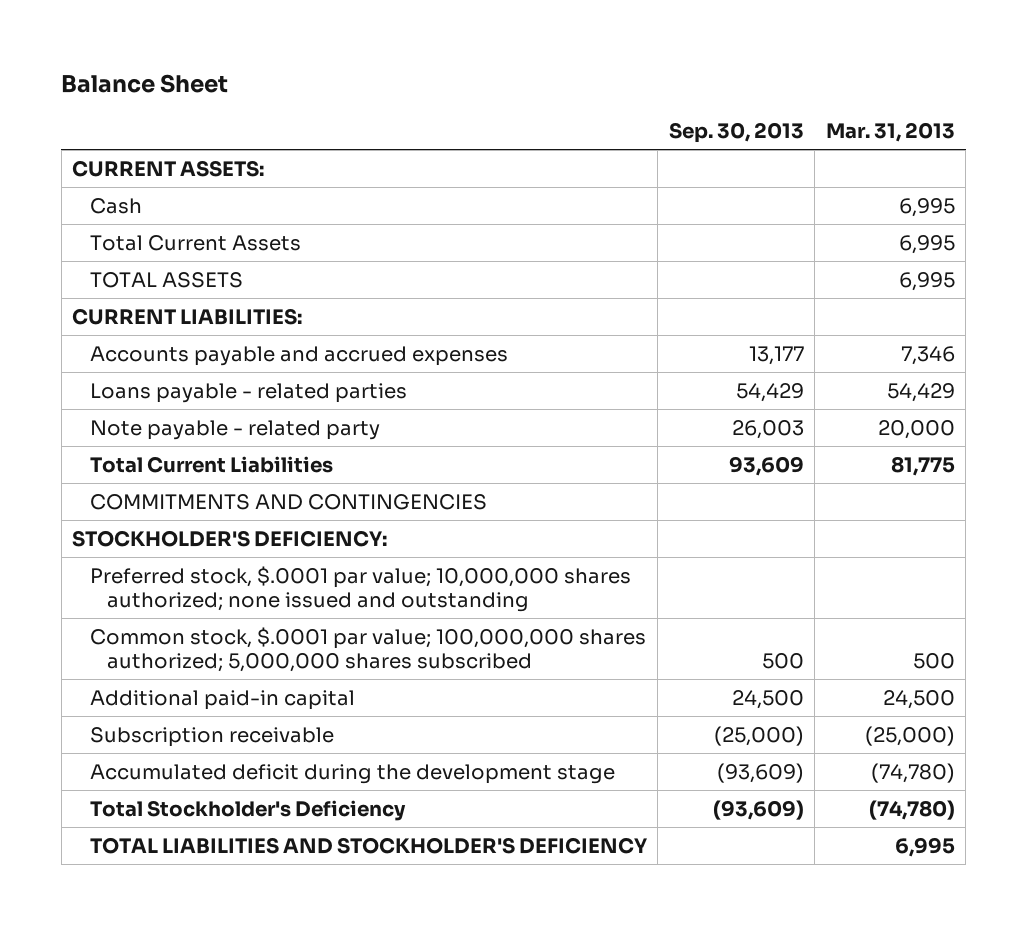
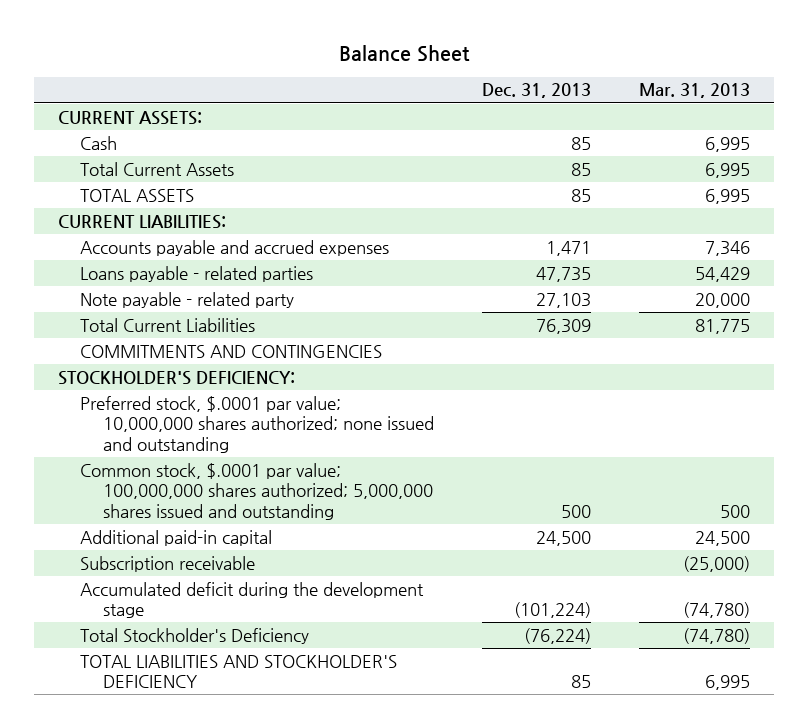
[668,122,804,144] Sep. 30, 2013 -> none
none -> [481,83,591,99] Dec. 31, 2013
[89,626,646,673] Common stock, $.0001 par value; 100,000,000 shares authorized; 5,000,000 shares subscribed -> [80,462,433,520] Common stock, $.0001 par value; 100,000,000 shares authorized; 5,000,000 shares issued and outstanding

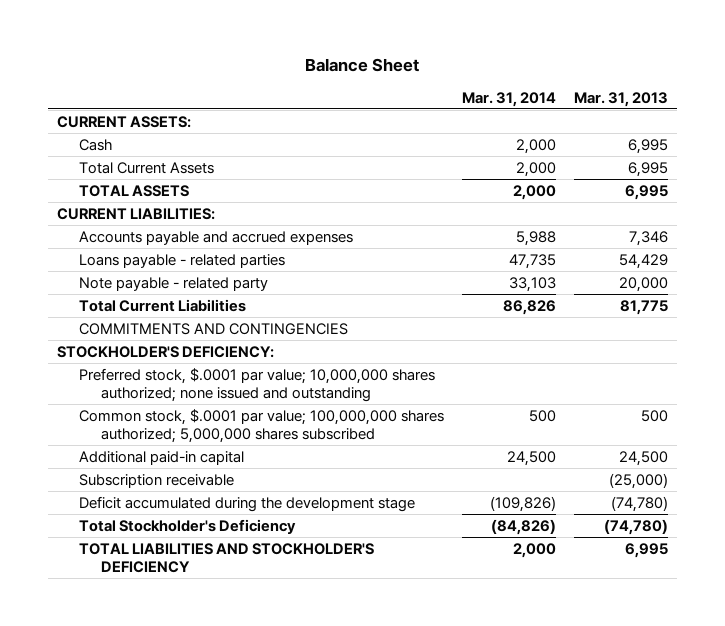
[481,83,591,99] Dec. 31, 2013 -> none
none -> [461,91,556,107] Mar. 31, 2014
[80,462,433,520] Common stock, $.0001 par value; 100,000,000 shares authorized; 5,000,000 shares issued and outstanding -> [78,408,444,443] Common stock, $.0001 par value; 100,000,000 shares authorized; 5,000,000 shares subscribed
[80,581,425,619] Accumulated deficit during the development stage -> [78,495,415,512] Deficit accumulated during the development stage

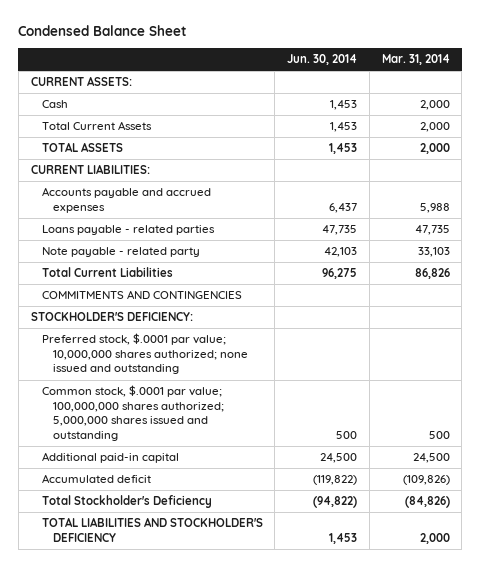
[305,58,420,73] Balance Sheet -> [18,25,188,37] Condensed Balance Sheet
[573,91,668,107] Mar. 31, 2013 -> none
none -> [287,54,358,66] Jun. 30, 2014
[78,408,444,443] Common stock, $.0001 par value; 100,000,000 shares authorized; 5,000,000 shares subscribed -> [41,385,224,441] Common stock, $.0001 par value; 100,000,000 shares authorized; 5,000,000 shares issued and outstanding
[78,473,234,488] Subscription receivable -> none
[78,495,415,512] Deficit accumulated during the development stage -> [41,474,151,484] Accumulated deficit

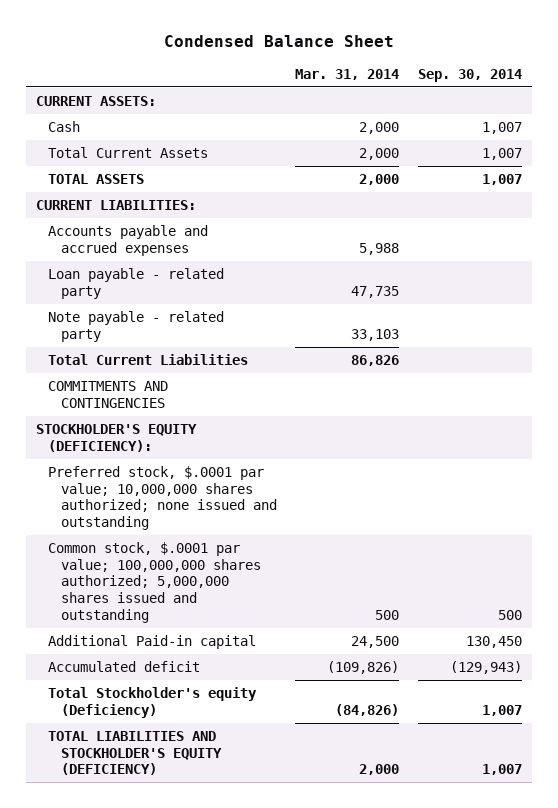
[287,54,358,66] Jun. 30, 2014 -> none
none -> [418,68,523,82] Sep. 30, 2014
[41,225,215,236] Loans payable - related parties -> [48,267,225,299] Loan payable - related party
[30,312,193,322] STOCKHOLDER'S DEFICIENCY: -> [35,423,197,452] STOCKHOLDER'S EQUITY (DEFICIENCY):
[41,452,179,464] Additional paid-in capital -> [48,634,257,649] Additional Paid-in capital
[41,495,212,509] Total Stockholder's Deficiency -> [48,686,258,718] Total Stockholder's equity (Deficiency)
[41,517,263,542] TOTAL LIABILITIES AND STOCKHOLDER'S DEFICIENCY -> [48,730,222,776] TOTAL LIABILITIES AND STOCKHOLDER'S EQUITY (DEFICIENCY)

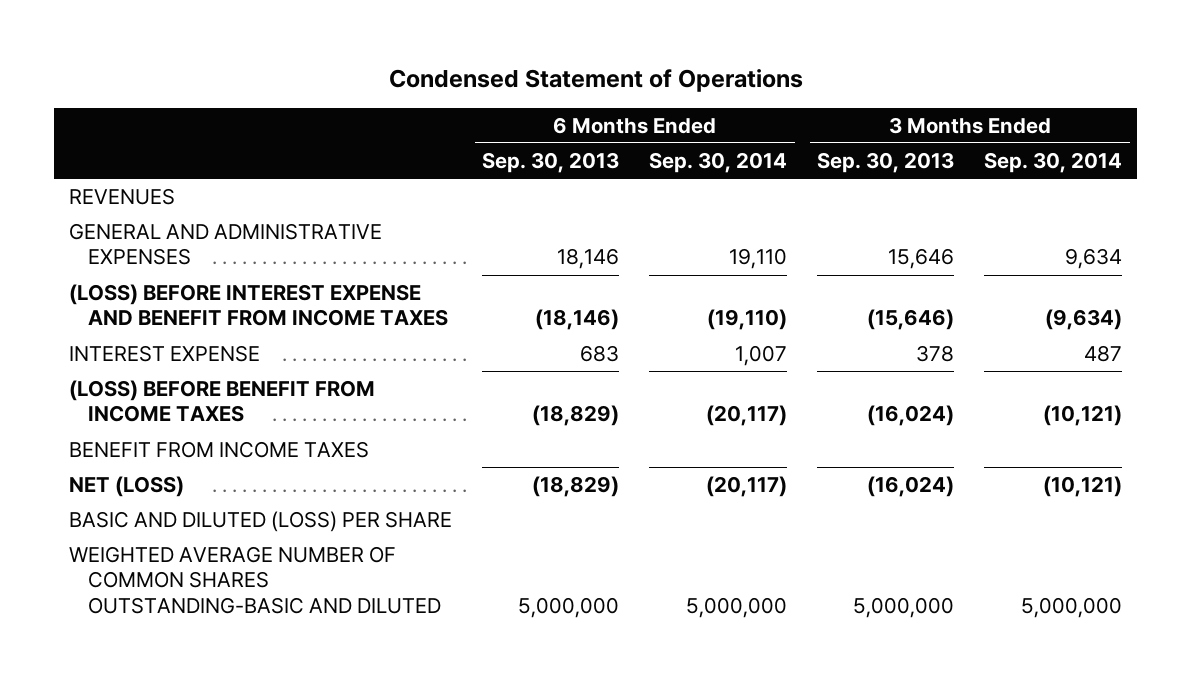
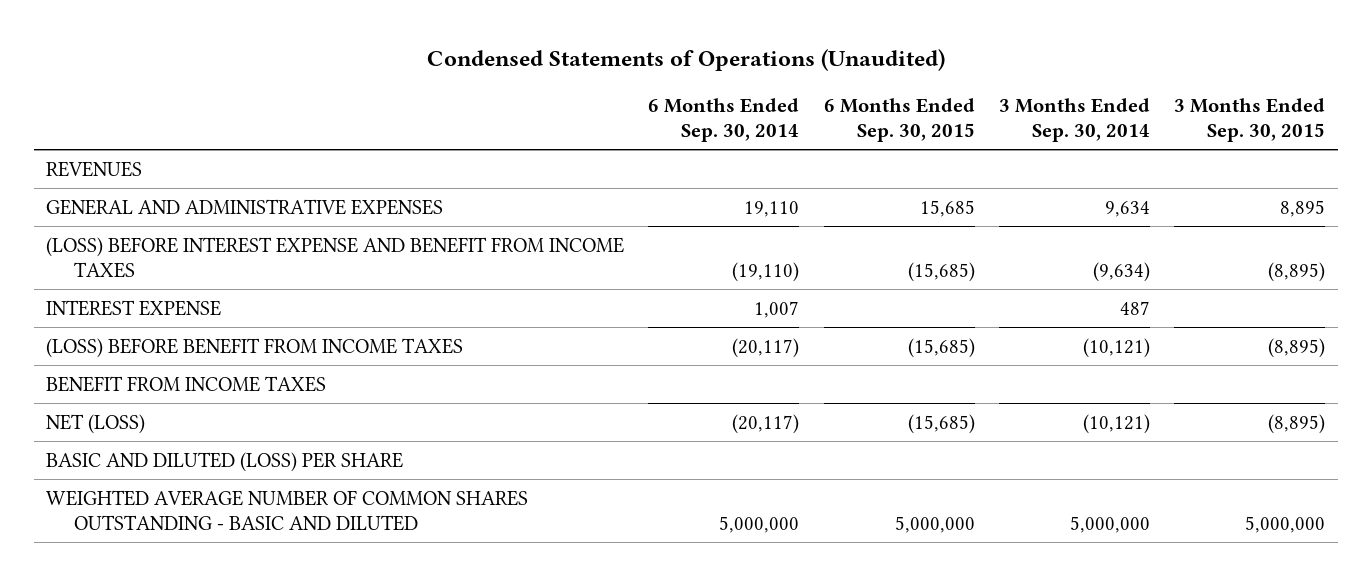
[388,68,803,92] Condensed Statement of Operations -> [426,49,945,72] Condensed Statements of Operations (Unaudited)
[482,152,620,174] Sep. 30, 2013 -> none
[817,152,955,174] Sep. 30, 2013 -> none
none -> [823,98,975,143] 6 Months Ended Sep. 30, 2015
none -> [1174,98,1326,143] 3 Months Ended Sep. 30, 2015
[68,546,441,614] WEIGHTED AVERAGE NUMBER OF COMMON SHARES OUTSTANDING-BASIC AND DILUTED -> [46,489,529,531] WEIGHTED AVERAGE NUMBER OF COMMON SHARES OUTSTANDING - BASIC AND DILUTED

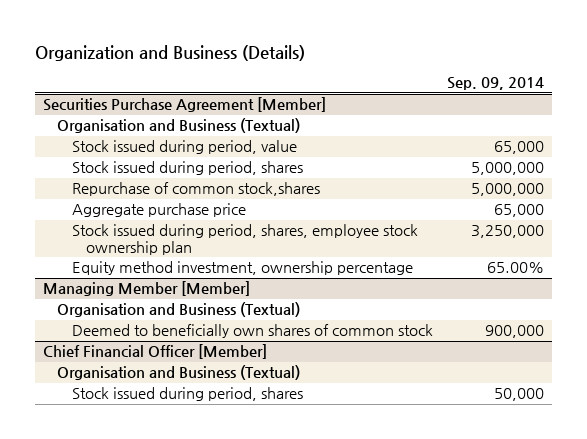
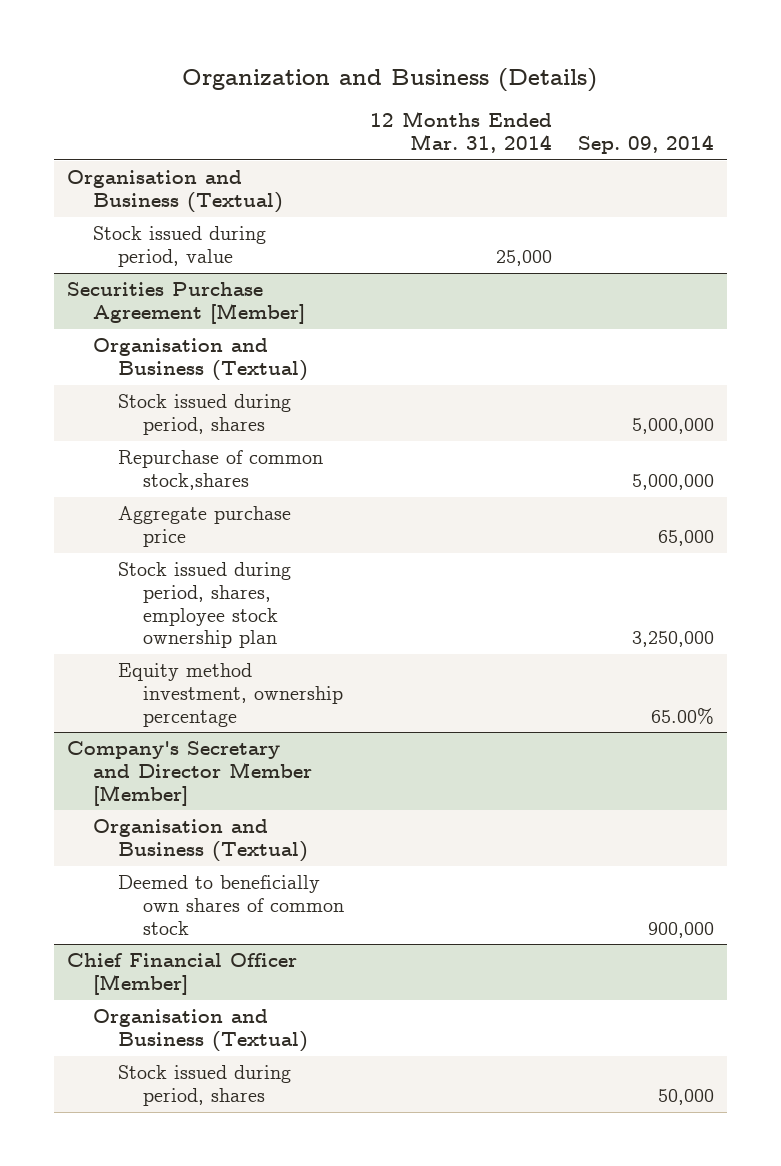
none -> [369,111,552,153] 12 Months Ended Mar. 31, 2014
none -> [67,170,283,213] Organisation and Business (Textual)
none -> [92,226,266,267] Stock issued during period, value
[71,140,297,155] Stock issued during period, value -> none
[42,281,250,297] Managing Member [Member] -> [67,741,312,806] Company's Secretary and Director Member [Member]

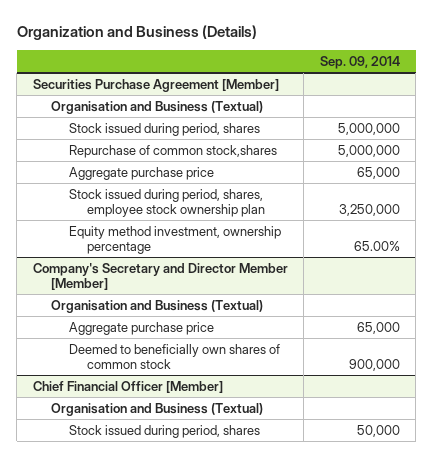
[369,111,552,153] 12 Months Ended Mar. 31, 2014 -> none
[67,170,283,213] Organisation and Business (Textual) -> none
[92,226,266,267] Stock issued during period, value -> none
none -> [68,321,214,335] Aggregate purchase price

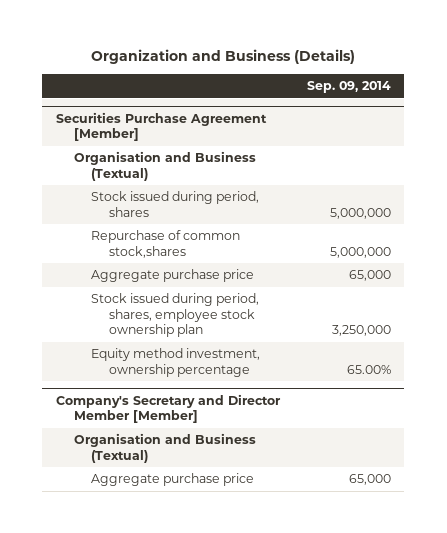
[68,343,280,370] Deemed to beneficially own shares of common stock -> none
[32,380,223,393] Chief Financial Officer [Member] -> none
[50,402,263,416] Organisation and Business (Textual) -> none
[68,424,260,438] Stock issued during period, shares -> none

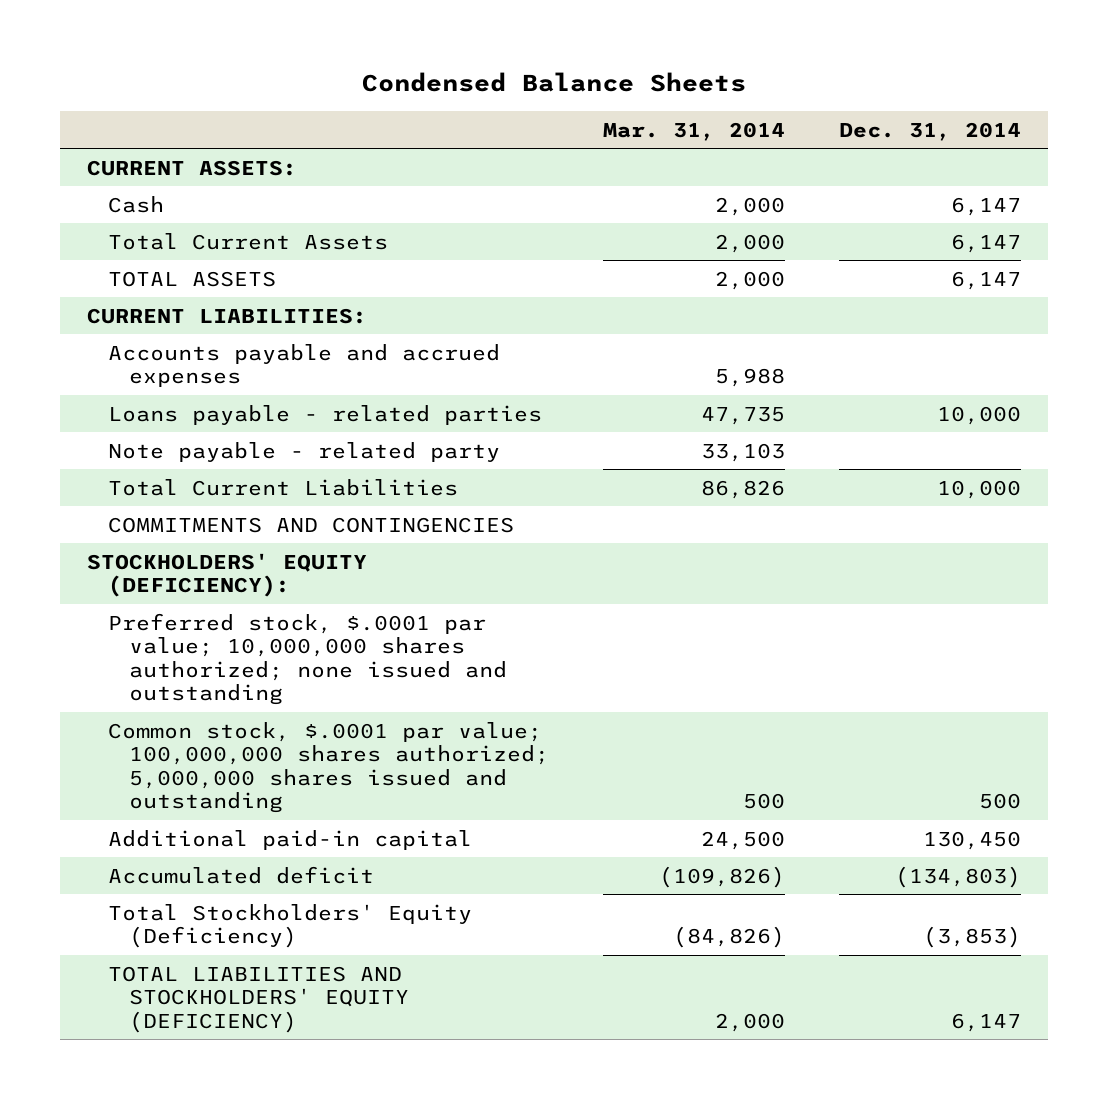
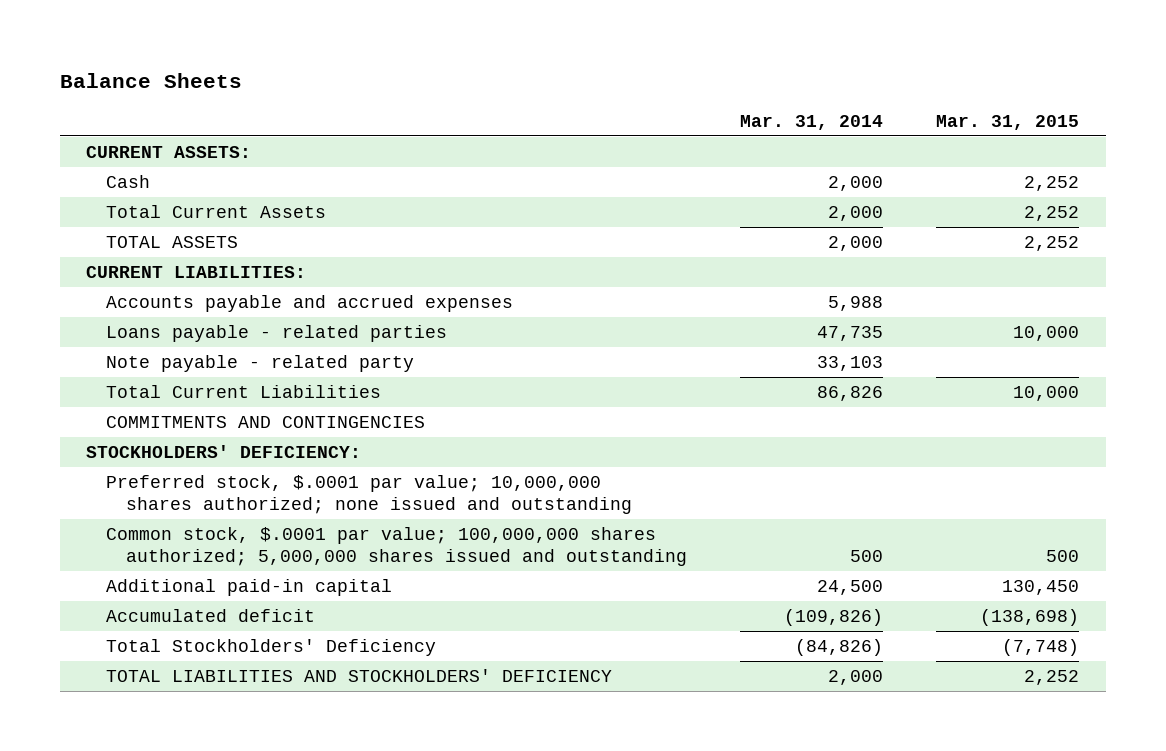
[361,72,746,93] Condensed Balance Sheets -> [59,72,242,88] Balance Sheets
[838,121,1021,141] Dec. 31, 2014 -> none
none -> [936,114,1080,130] Mar. 31, 2015
[87,552,368,598] STOCKHOLDERS' EQUITY (DEFICIENCY): -> [86,444,362,458] STOCKHOLDERS' DEFICIENCY:
[107,903,472,949] Total Stockholders' Equity (Deficiency) -> [106,638,437,656] Total Stockholders' Deficiency
[107,965,409,1033] TOTAL LIABILITIES AND STOCKHOLDERS' EQUITY (DEFICIENCY) -> [106,668,613,682] TOTAL LIABILITIES AND STOCKHOLDERS' DEFICIENCY

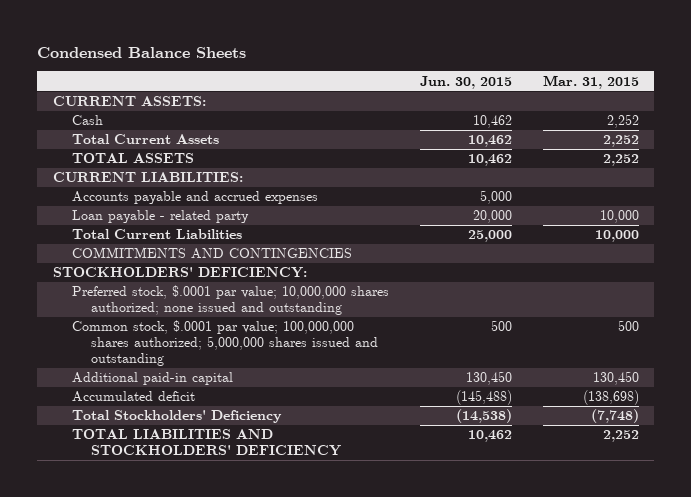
[59,72,242,88] Balance Sheets -> [37,47,247,59] Condensed Balance Sheets
[740,114,884,130] Mar. 31, 2014 -> none
none -> [419,75,512,89] Jun. 30, 2015
[106,354,415,372] Note payable - related party -> none
[106,324,448,342] Loans payable - related parties -> [71,210,249,224] Loan payable - related party

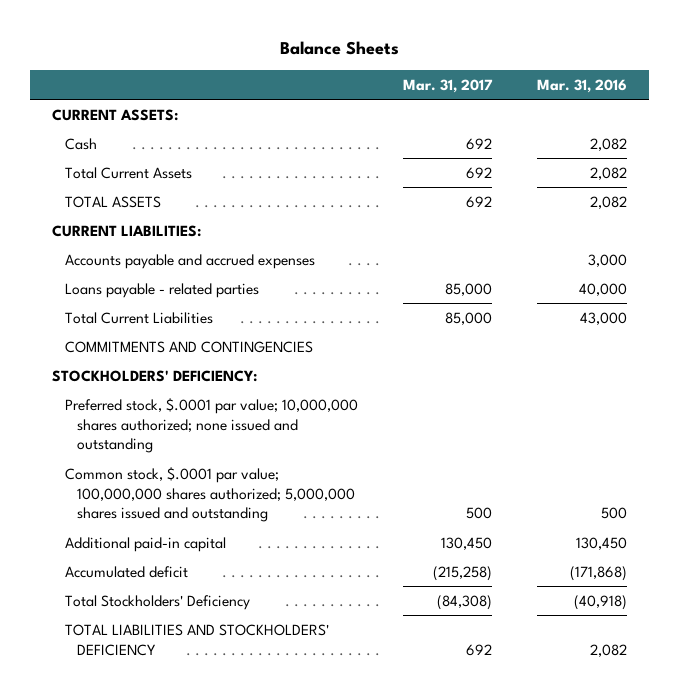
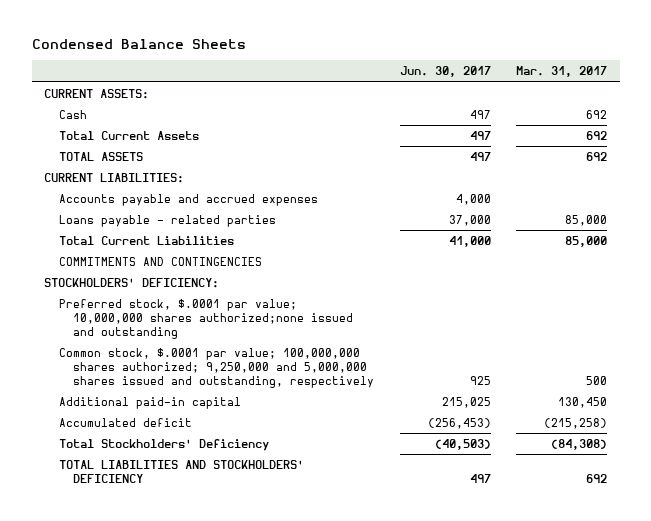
[279,41,399,56] Balance Sheets -> [31,39,246,50] Condensed Balance Sheets
[536,78,627,93] Mar. 31, 2016 -> none
none -> [399,66,491,78] Jun. 30, 2017
[64,397,358,454] Preferred stock, $.0001 par value; 10,000,000 shares authorized; none issued and outstanding -> [58,298,354,339] Preferred stock, $.0001 par value; 10,000,000 shares authorized;none issued and outstanding
[64,466,355,523] Common stock, $.0001 par value; 100,000,000 shares authorized; 5,000,000 shares issued and outstanding -> [58,347,375,388] Common stock, $.0001 par value; 100,000,000 shares authorized; 9,250,000 and 5,000,000 shares issued and outstanding, respectively

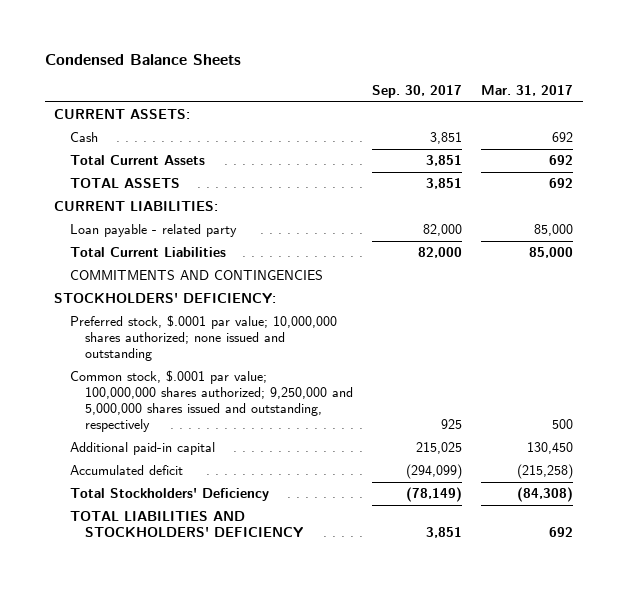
[399,66,491,78] Jun. 30, 2017 -> none
none -> [372,85,463,99] Sep. 30, 2017
[58,193,318,206] Accounts payable and accrued expenses -> none
[58,214,276,227] Loans payable - related parties -> [69,224,237,238] Loan payable - related party
[58,298,354,339] Preferred stock, $.0001 par value; 10,000,000 shares authorized;none issued and outstanding -> [69,315,337,362] Preferred stock, $.0001 par value; 10,000,000 shares authorized; none issued and outstanding

